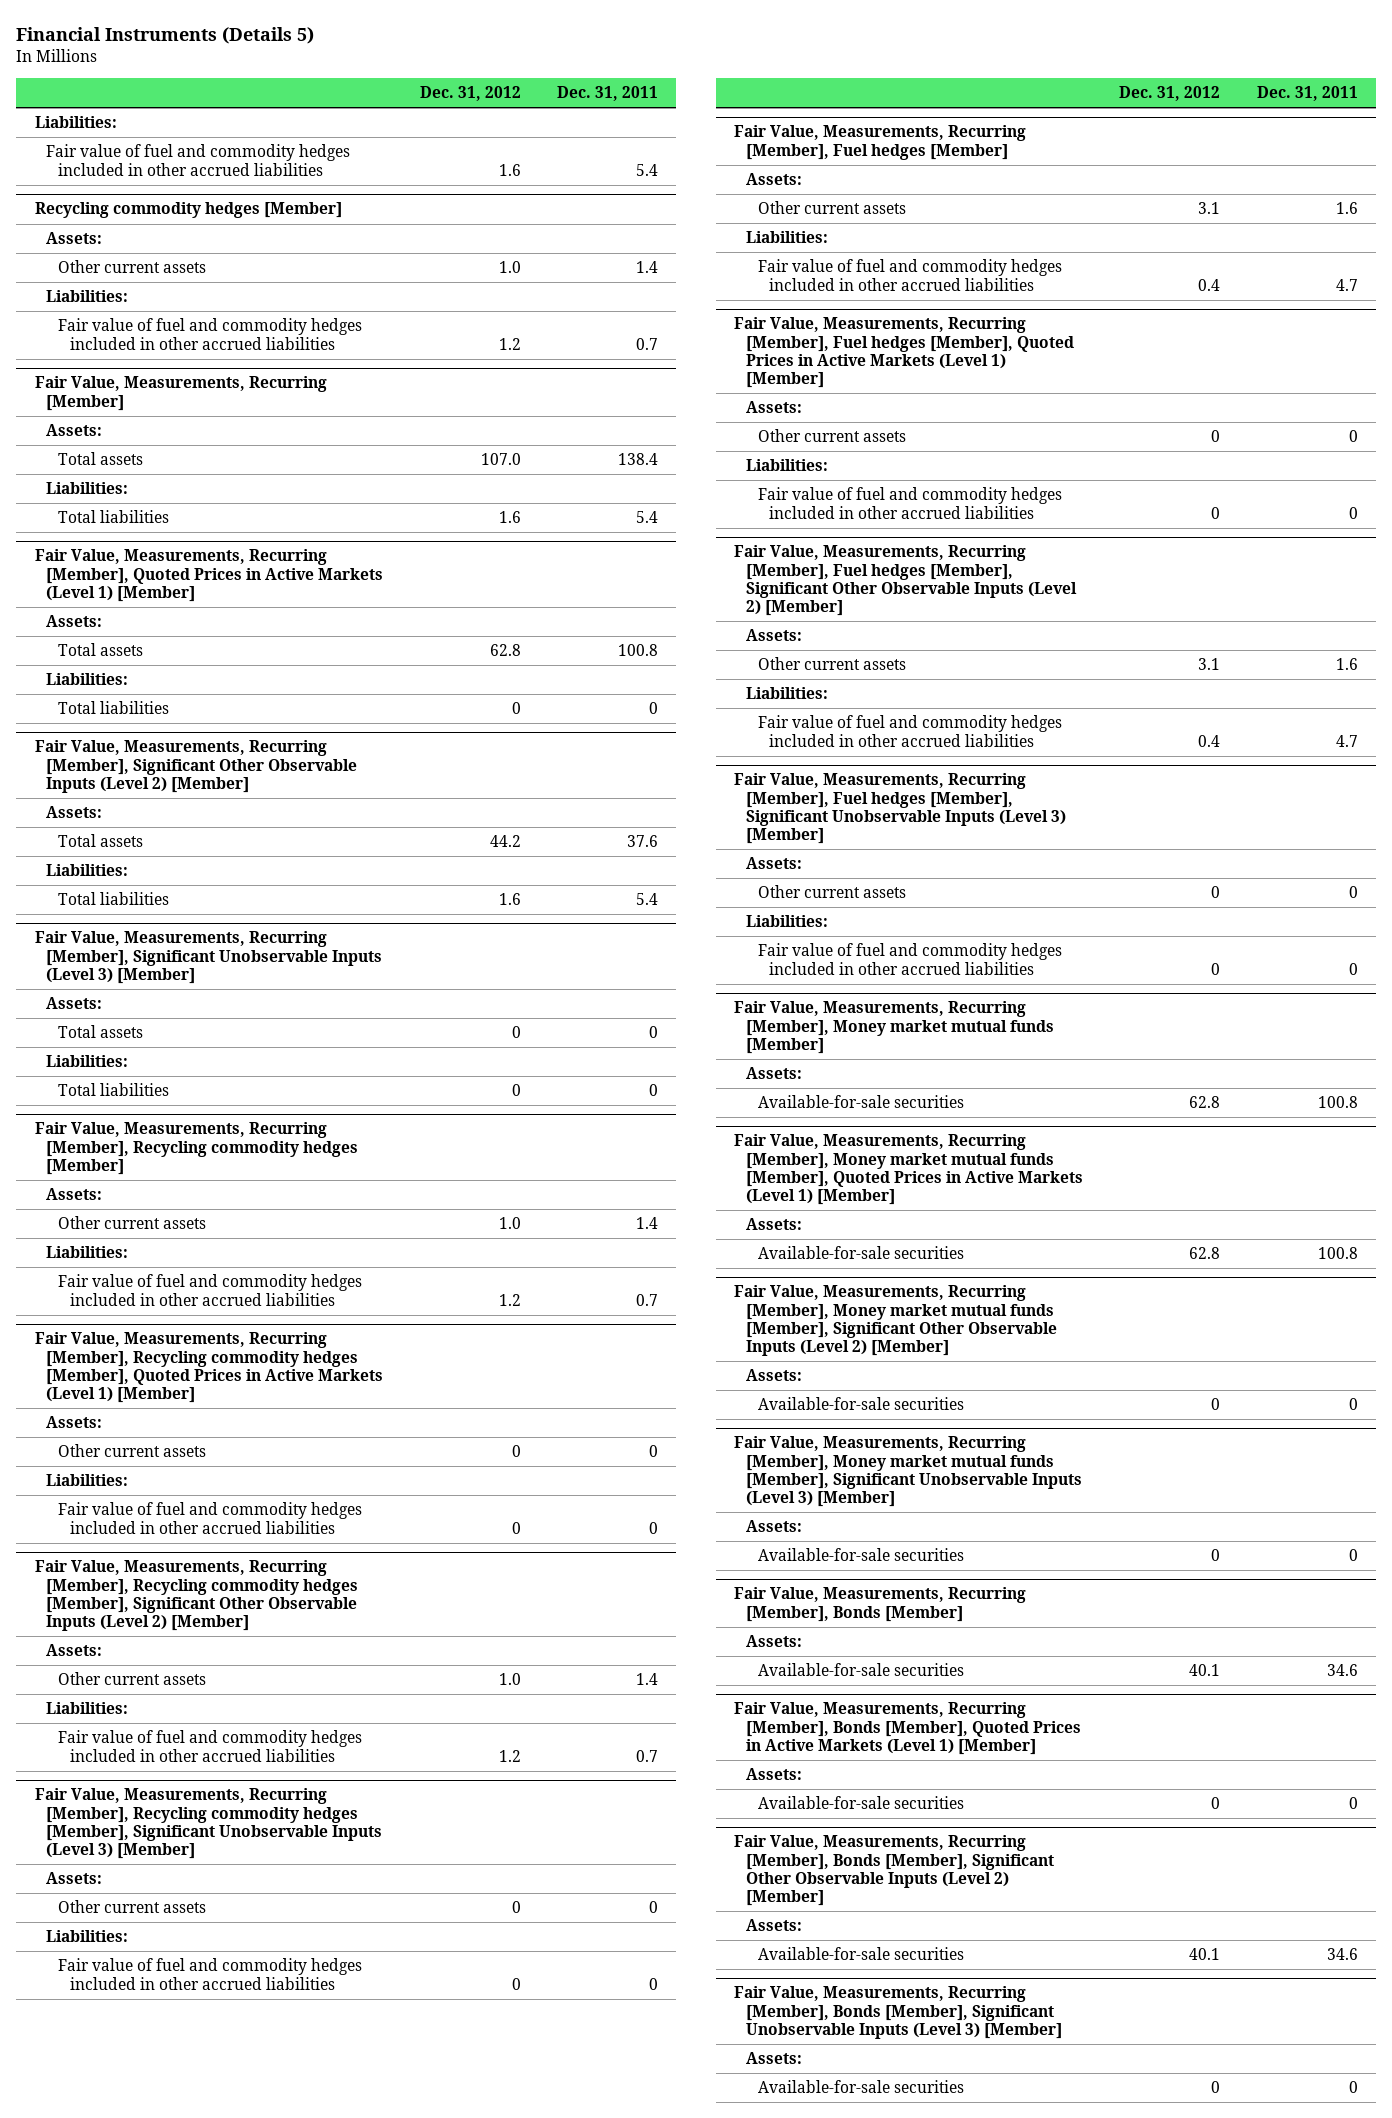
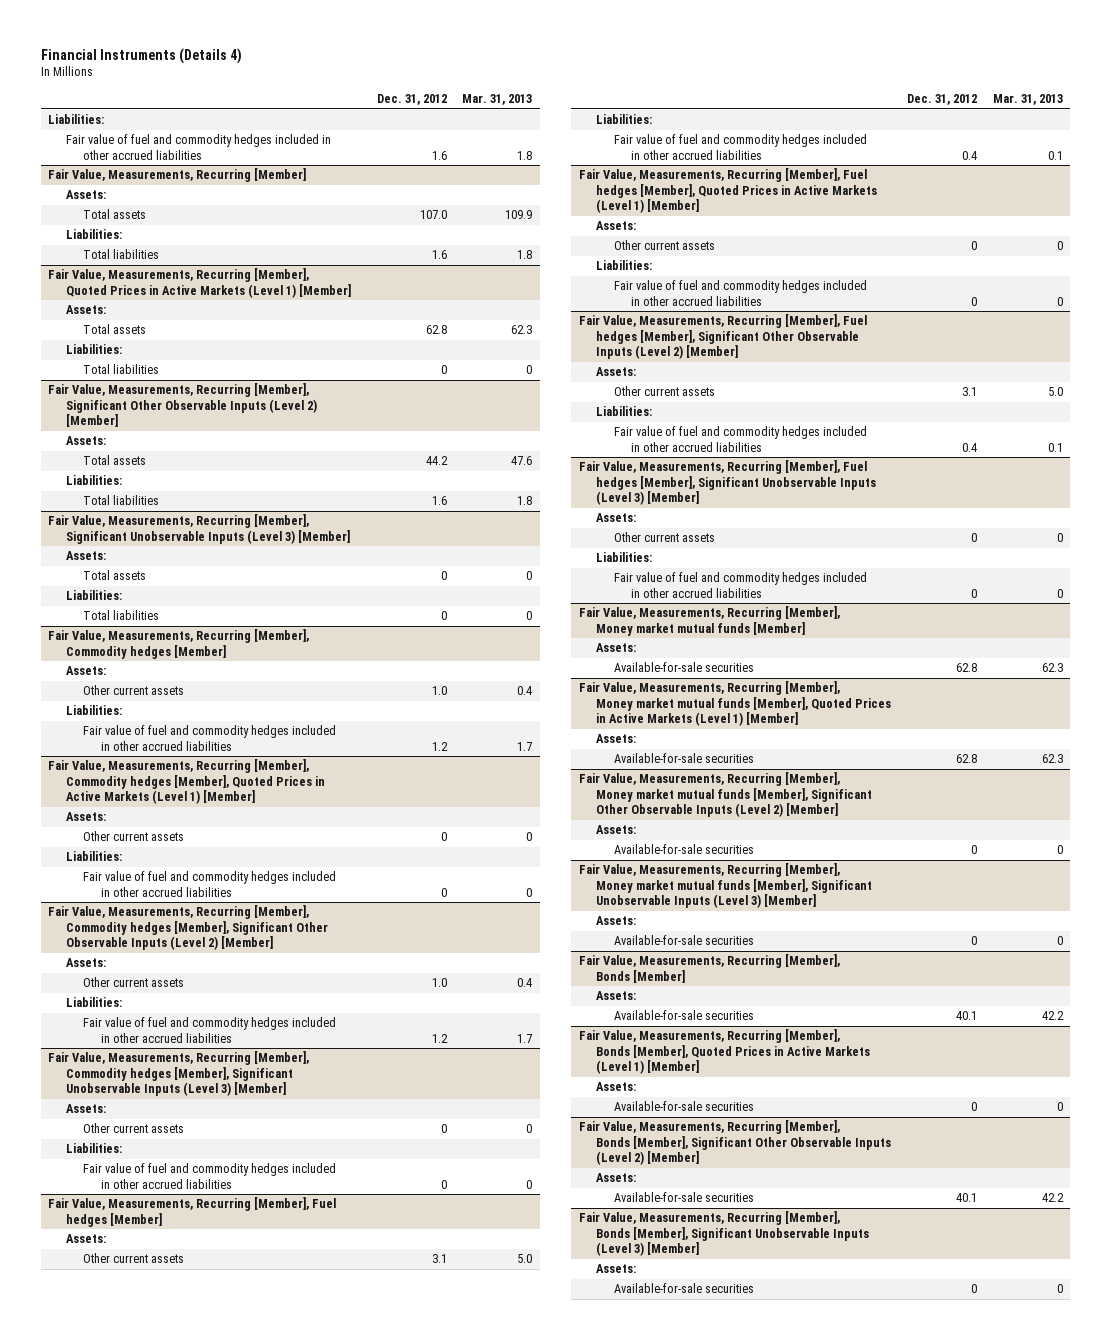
[16,26,315,44] Financial Instruments (Details 5) -> [40,47,242,64] Financial Instruments (Details 4)
[557,86,659,102] Dec. 31, 2011 -> none
none -> [462,94,533,106] Mar. 31, 2013
[34,202,342,219] Recycling commodity hedges [Member] -> none
[46,232,103,245] Assets: -> none
[58,260,207,274] Other current assets -> none
[46,290,129,303] Liabilities: -> none
[58,318,363,350] Fair value of fuel and commodity hedges included in other accrued liabilities -> none
[34,1122,359,1176] Fair Value, Measurements, Recurring [Member], Recycling commodity hedges [Member] -> [48,629,310,659] Fair Value, Measurements, Recurring [Member], Commodity hedges [Member]
[34,1332,384,1404] Fair Value, Measurements, Recurring [Member], Recycling commodity hedges [Member], Quoted Prices in Active Markets (Level 1) [Member] -> [48,759,325,805] Fair Value, Measurements, Recurring [Member], Commodity hedges [Member], Quoted Prices in Active Markets (Level 1) [Member]
[34,1560,359,1632] Fair Value, Measurements, Recurring [Member], Recycling commodity hedges [Member], Significant Other Observable Inputs (Level 2) [Member] -> [48,905,328,951] Fair Value, Measurements, Recurring [Member], Commodity hedges [Member], Significant Other Observable Inputs (Level 2) [Member]
[34,1788,383,1860] Fair Value, Measurements, Recurring [Member], Recycling commodity hedges [Member], Significant Unobservable Inputs (Level 3) [Member] -> [48,1051,310,1097] Fair Value, Measurements, Recurring [Member], Commodity hedges [Member], Significant Unobservable Inputs (Level 3) [Member]

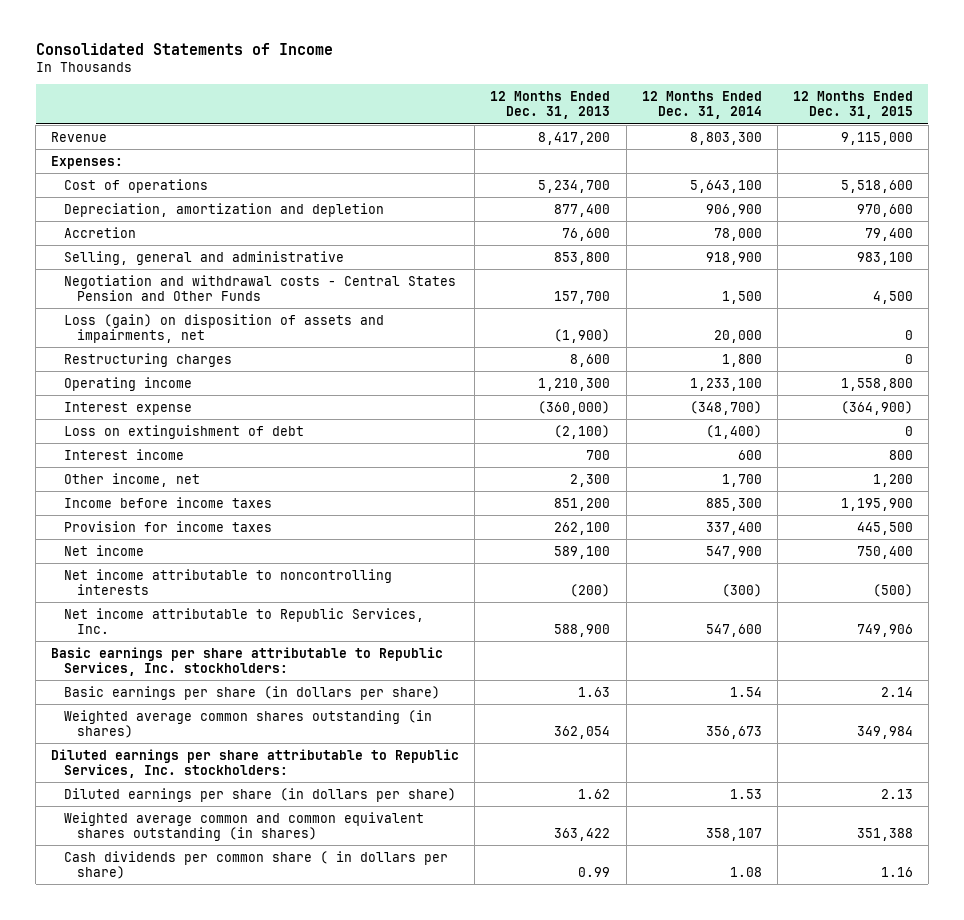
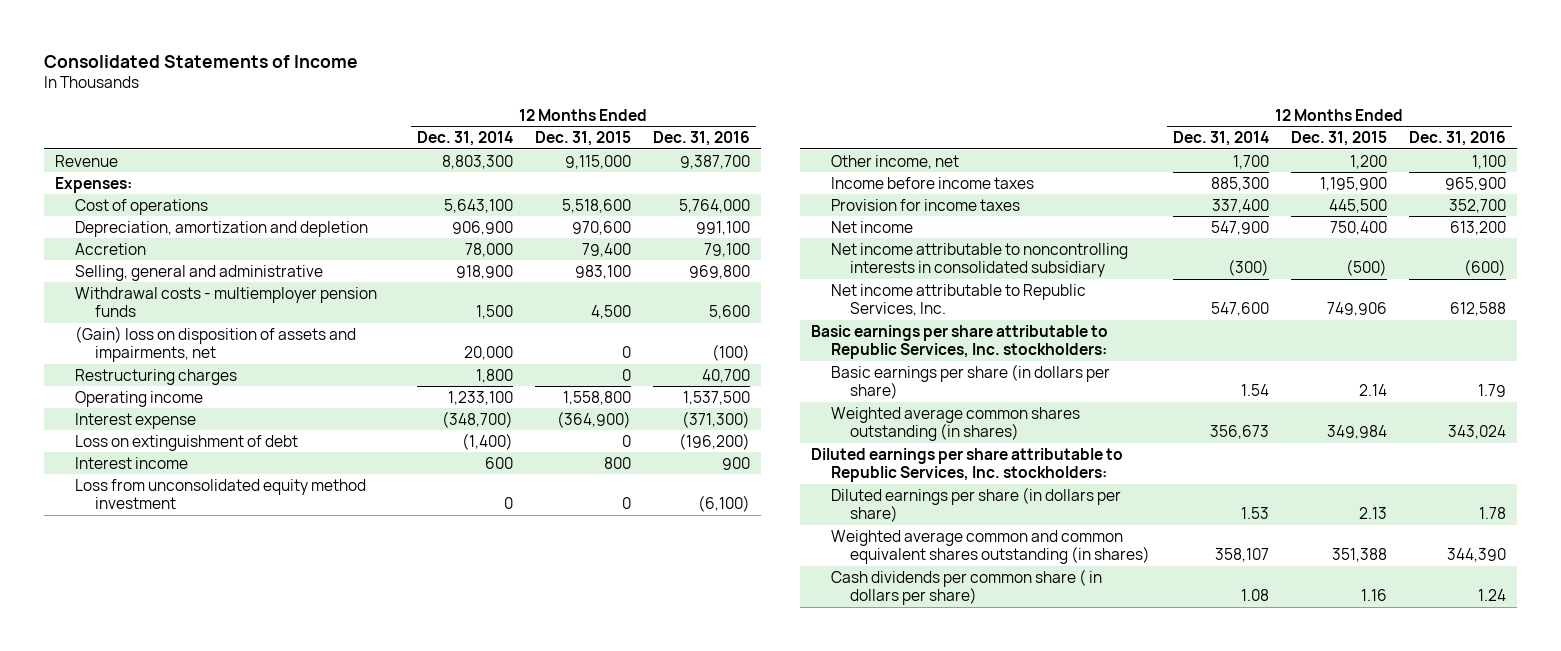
[490,91,611,120] 12 Months Ended Dec. 31, 2013 -> none
none -> [653,131,751,147] Dec. 31, 2016
[64,274,457,301] Negotiation and withdrawal costs - Central States Pension and Other Funds -> [74,286,377,318] Withdrawal costs - multiemployer pension funds
[64,313,385,343] Loss (gain) on disposition of assets and impairments, net -> [74,325,356,363] (Gain) loss on disposition of assets and impairments, net
none -> [74,478,366,510] Loss from unconsolidated equity method investment
[64,568,393,595] Net income attributable to noncontrolling interests -> [830,242,1128,278] Net income attributable to noncontrolling interests in consolidated subsidiary

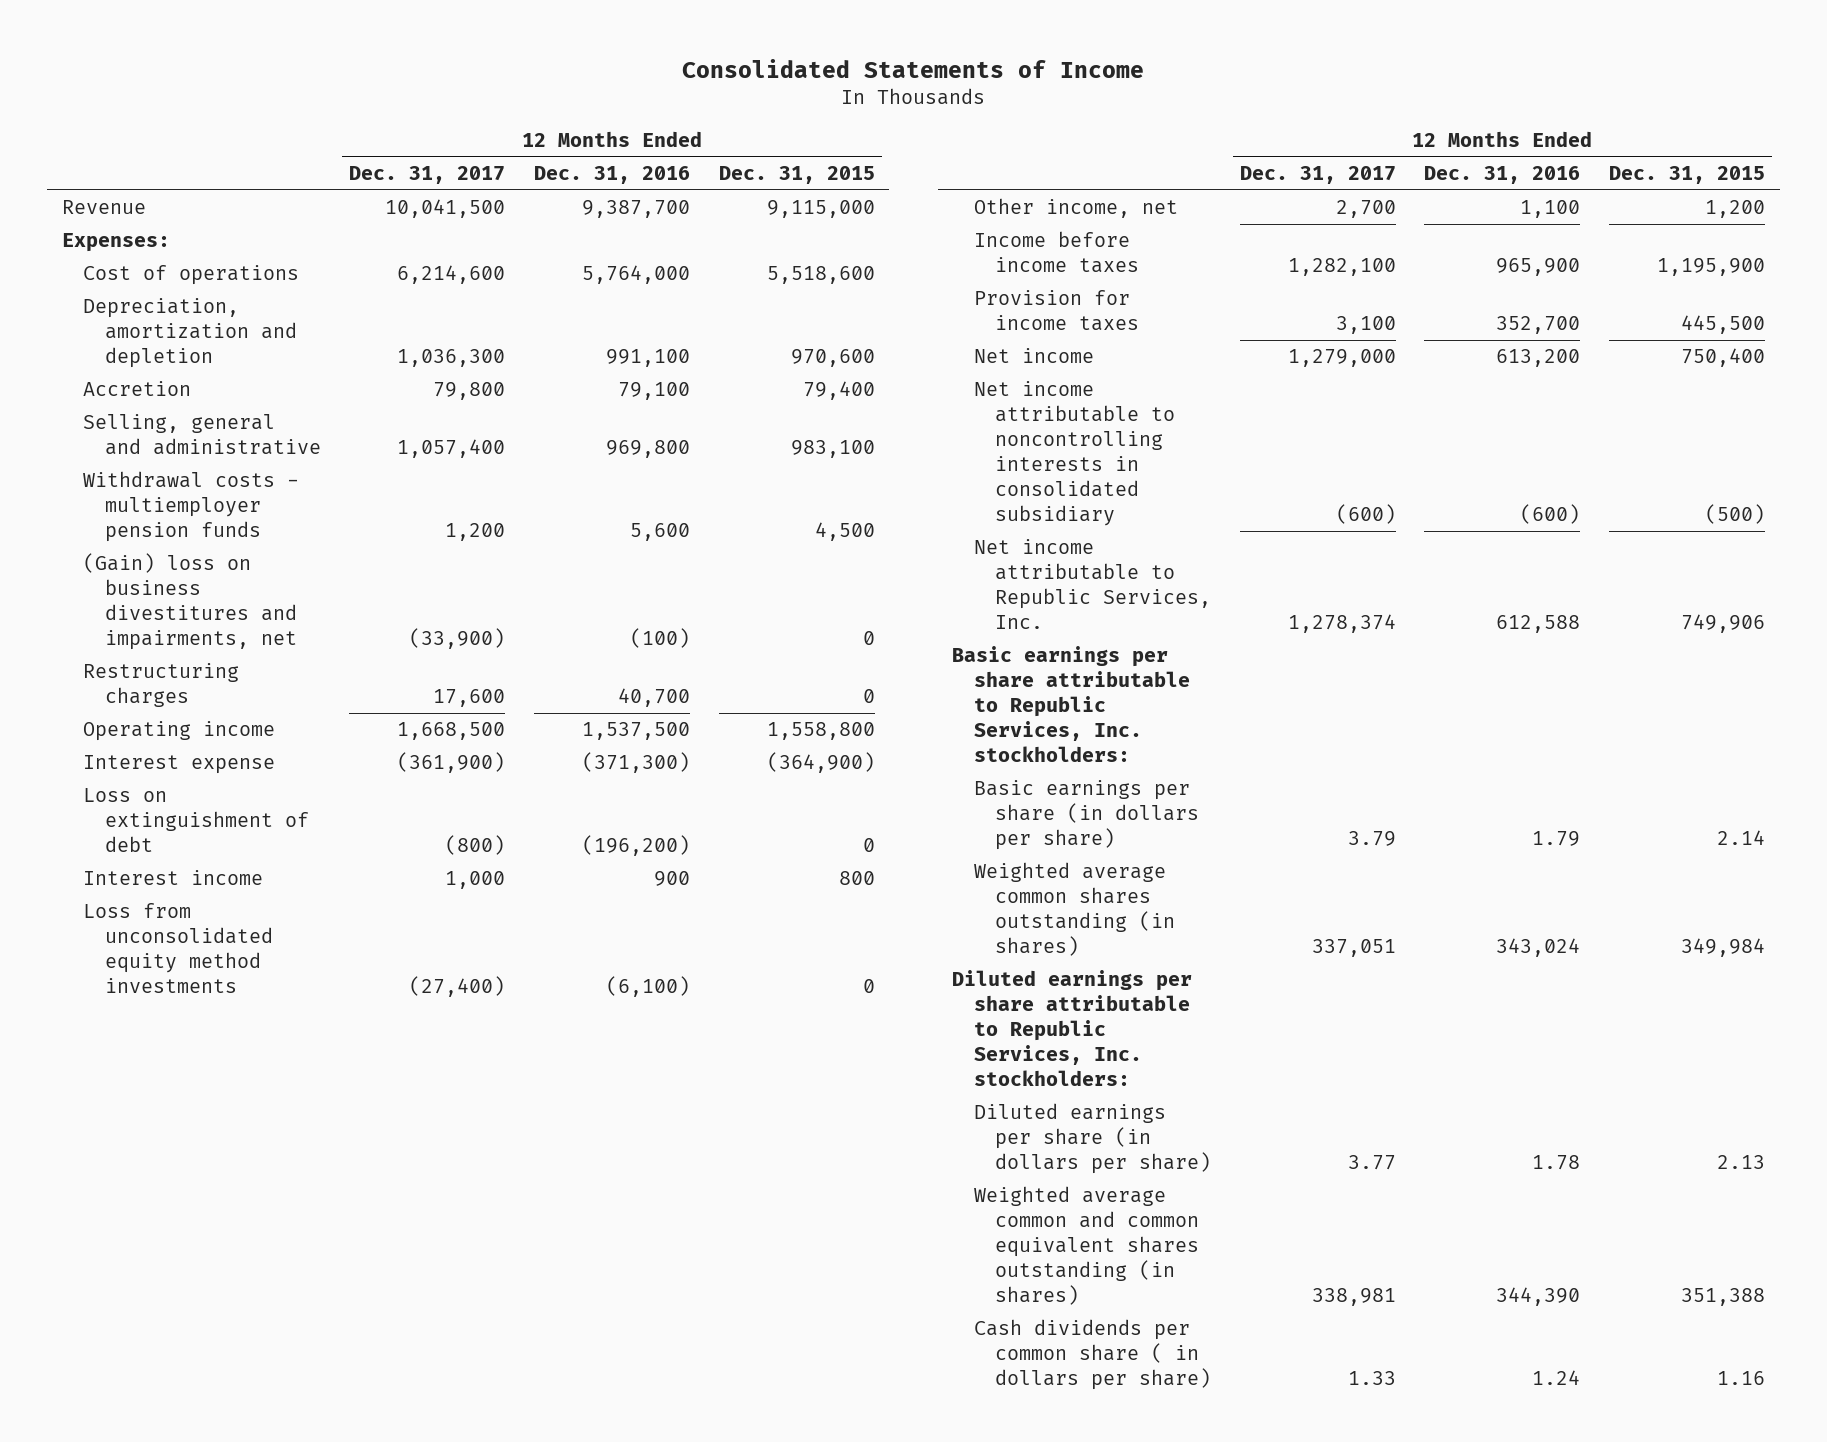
[416,131,513,147] Dec. 31, 2014 -> none
none -> [349,166,506,185] Dec. 31, 2017
[74,325,356,363] (Gain) loss on disposition of assets and impairments, net -> [83,553,297,651] (Gain) loss on business divestitures and impairments, net
[74,478,366,510] Loss from unconsolidated equity method investment -> [83,903,273,994] Loss from unconsolidated equity method investments

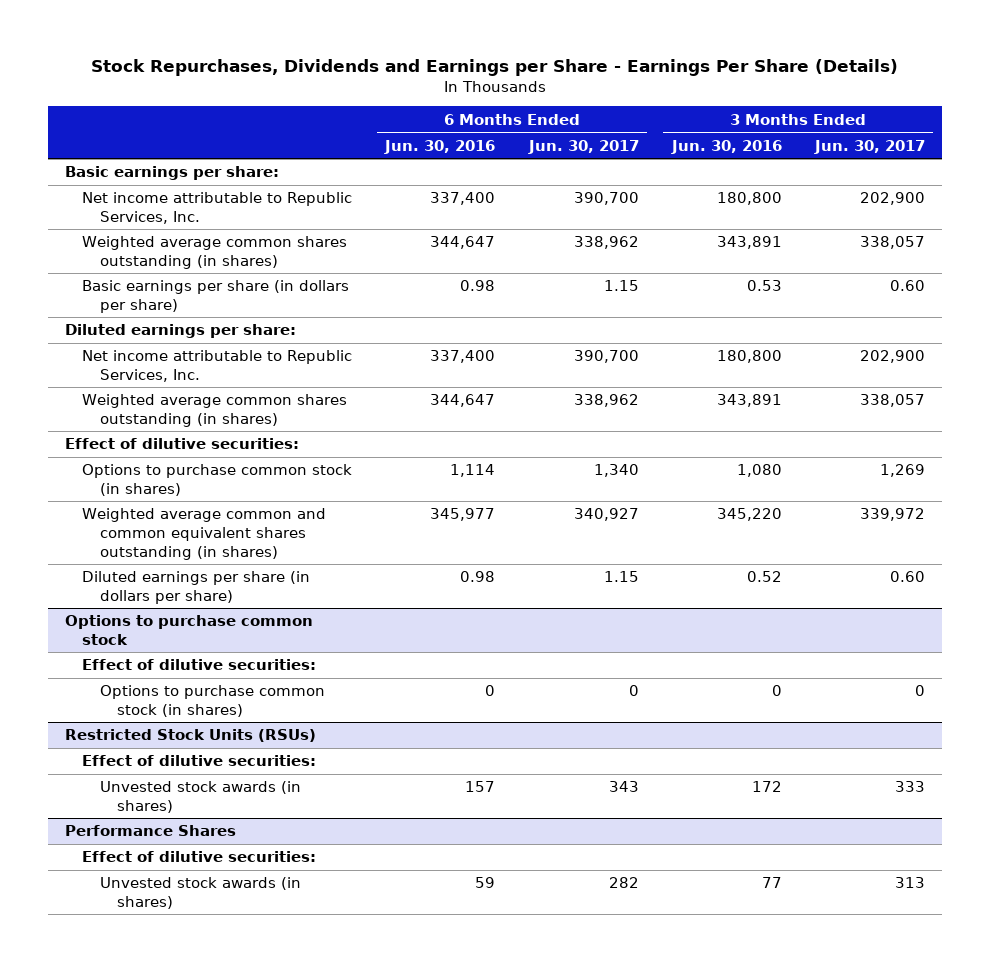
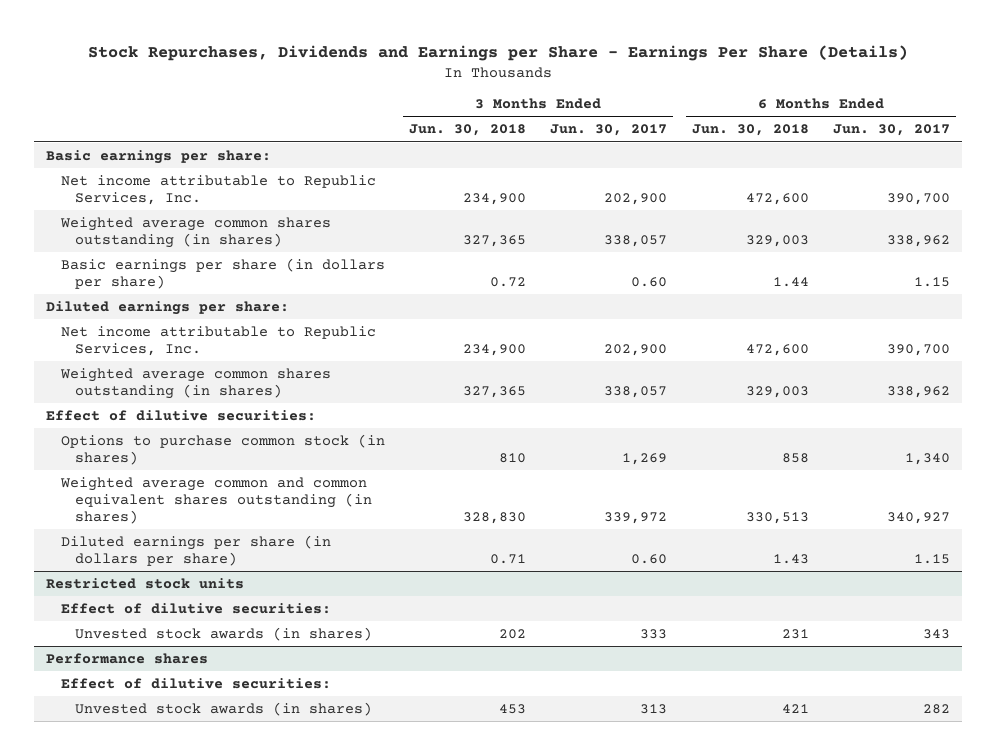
[384,139,496,154] Jun. 30, 2016 -> none
[670,139,782,154] Jun. 30, 2016 -> none
none -> [408,124,526,137] Jun. 30, 2018
none -> [691,124,809,137] Jun. 30, 2018
[65,615,314,646] Options to purchase common stock -> none
[82,659,317,671] Effect of dilutive securities: -> none
[99,685,325,718] Options to purchase common stock (in shares) -> none
[65,729,317,743] Restricted Stock Units (RSUs) -> [45,577,244,589] Restricted stock units
[65,825,237,837] Performance Shares -> [45,652,208,664] Performance shares

